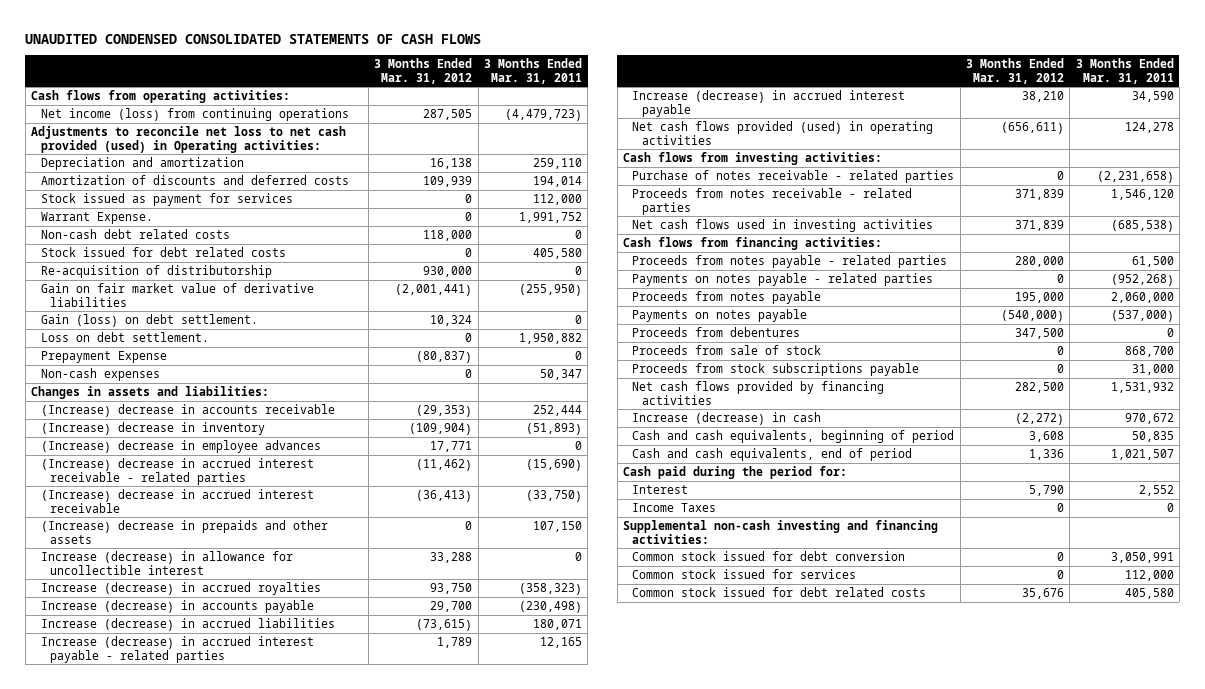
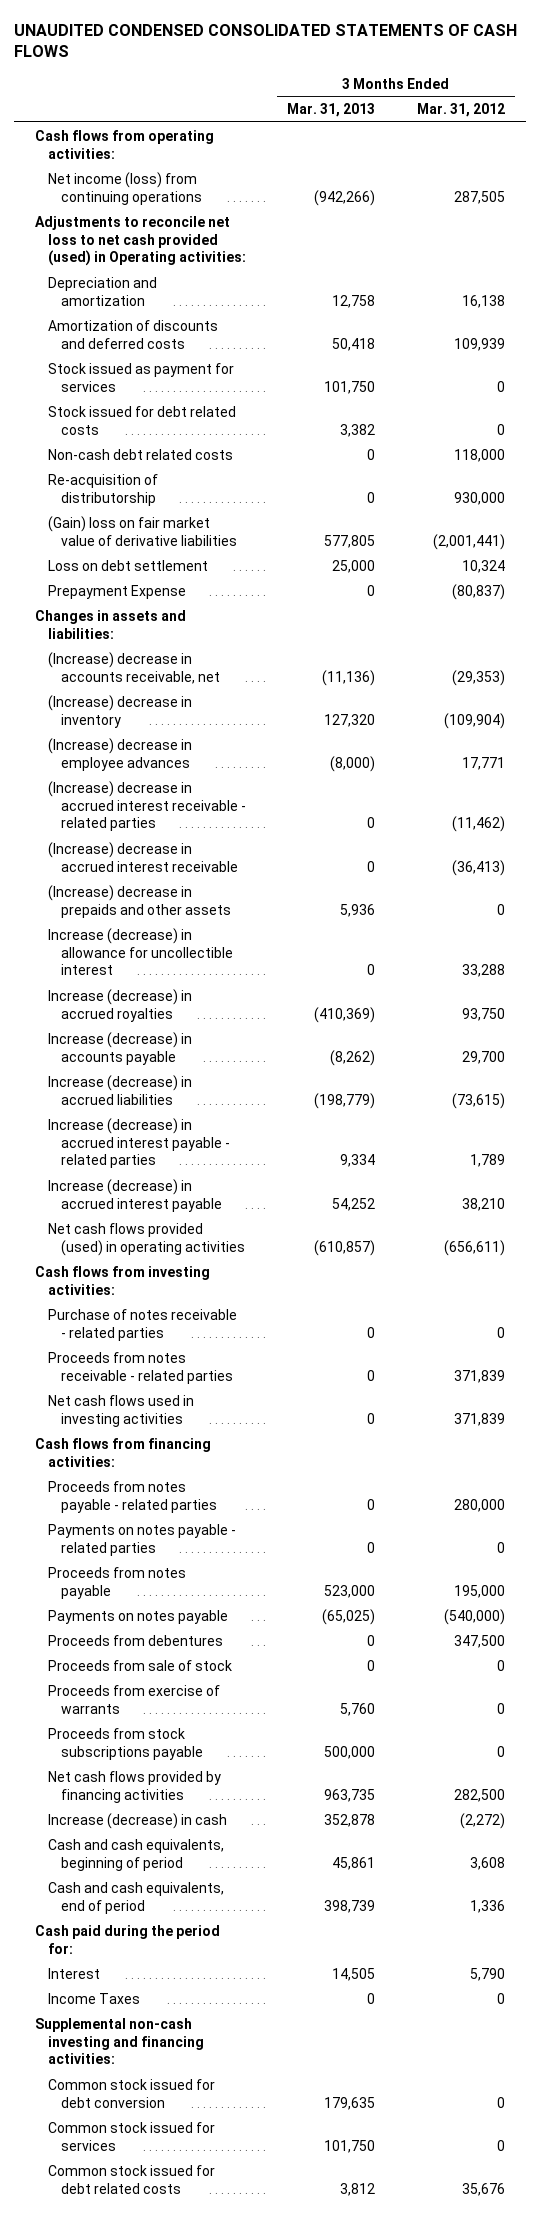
[483,58,582,84] 3 Months Ended Mar. 31, 2011 -> none
none -> [287,103,376,118] Mar. 31, 2013
[40,211,153,224] Warrant Expense. -> none
[40,228,230,239] Non-cash debt related costs -> [47,448,233,460] Non-cash debt related costs
[40,313,258,327] Gain (loss) on debt settlement. -> none
[40,282,314,307] Gain on fair market value of derivative liabilities -> [47,515,237,546] (Gain) loss on fair market value of derivative liabilities
[40,331,209,342] Loss on debt settlement. -> [47,559,208,571] Loss on debt settlement
[465,332,473,342] 0 -> [461,559,505,573] 10,324
[40,367,160,381] Non-cash expenses -> none
[40,403,335,417] (Increase) decrease in accounts receivable -> [47,651,220,684] (Increase) decrease in accounts receivable, net
none -> [47,1684,220,1714] Proceeds from exercise of warrants

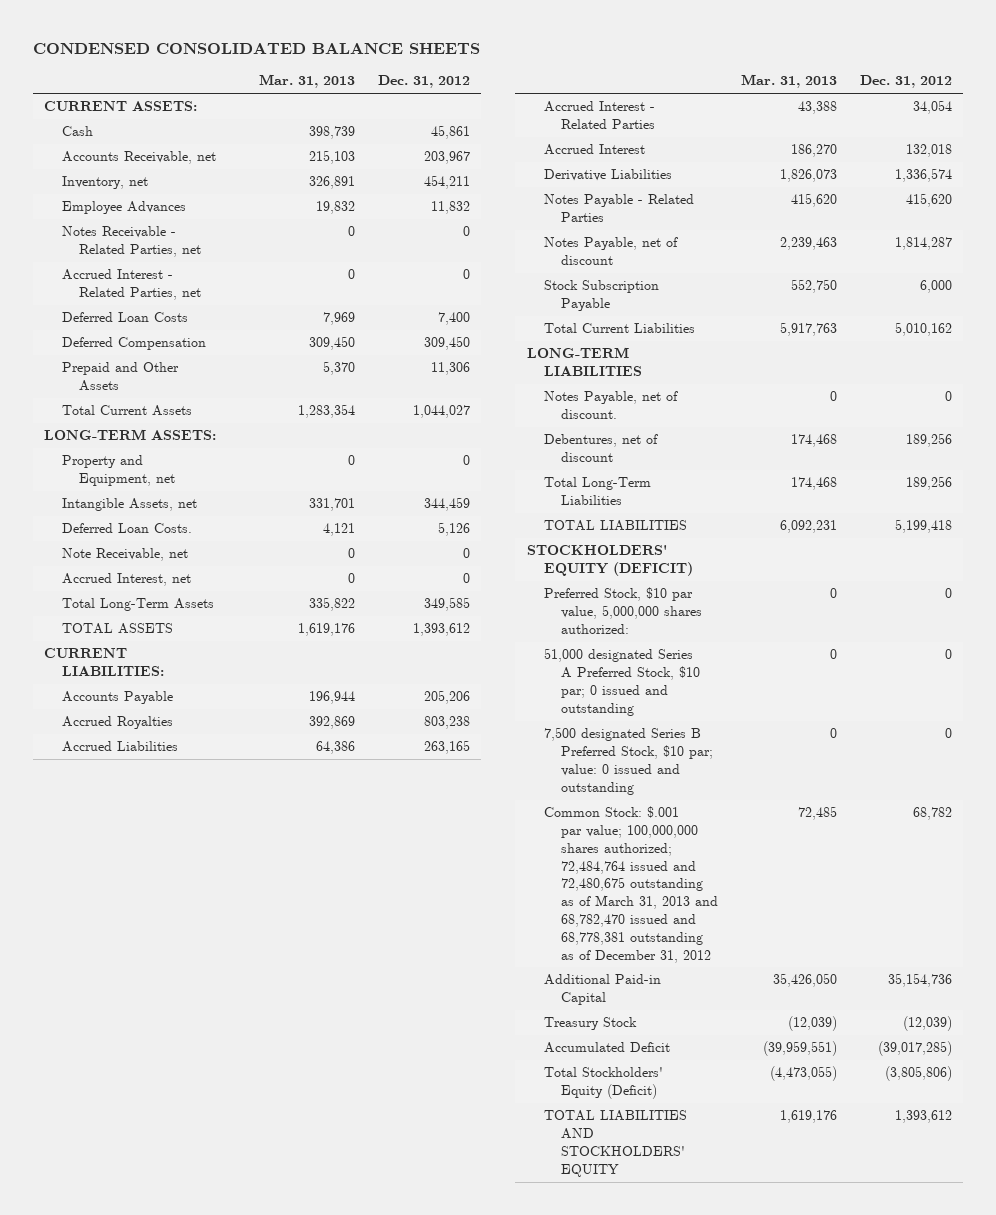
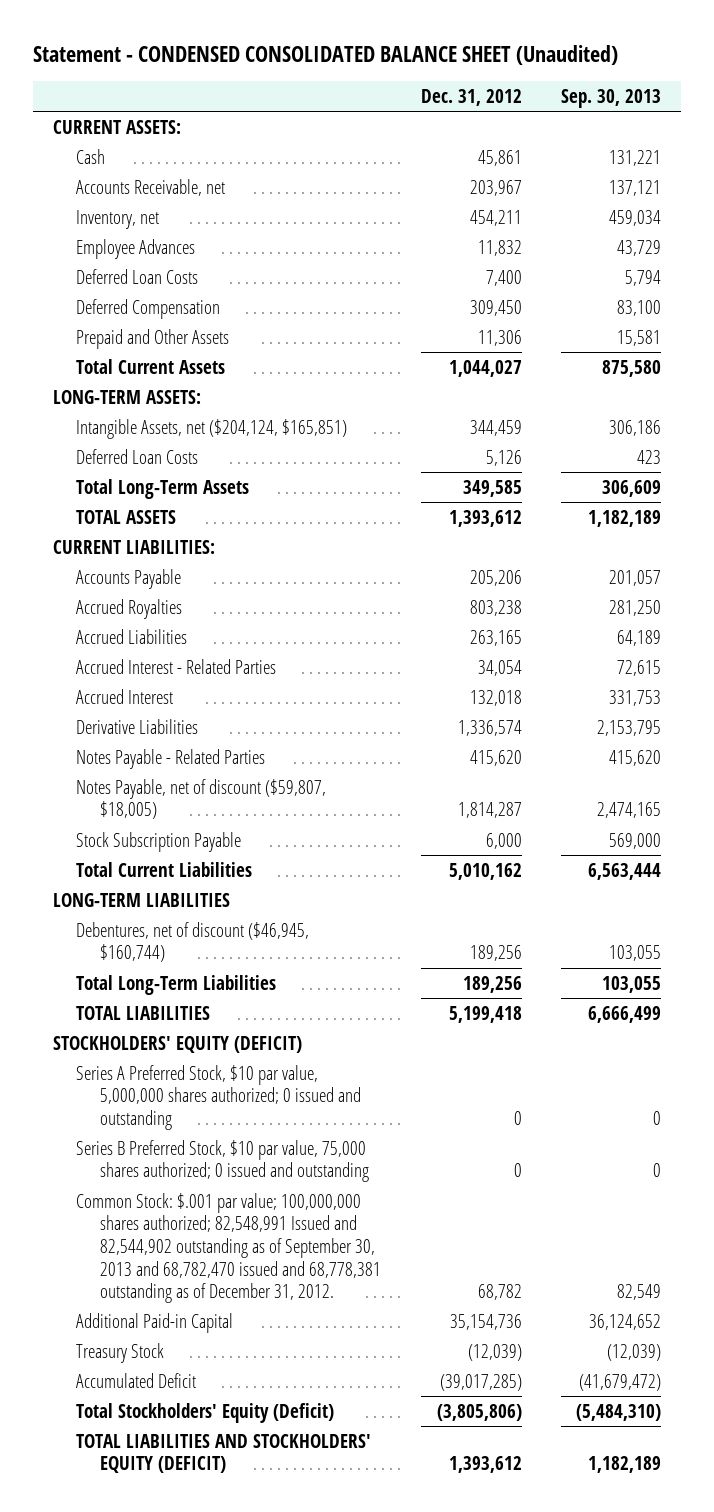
[32,43,480,55] CONDENSED CONSOLIDATED BALANCE SHEETS -> [33,45,619,66] Statement - CONDENSED CONSOLIDATED BALANCE SHEET (Unaudited)
[258,74,355,89] Mar. 31, 2013 -> none
none -> [561,88,662,108] Sep. 30, 2013
[61,226,201,258] Notes Receivable - Related Parties, net -> none
[61,269,201,301] Accrued Interest - Related Parties, net -> none
[61,455,175,487] Property and Equipment, net -> none
[61,548,188,562] Note Receivable, net -> none
[61,573,191,587] Accrued Interest, net -> none
[61,498,197,512] Intangible Assets, net -> [76,418,348,439] Intangible Assets, net ($204,124, $165,851)
[61,523,192,534] Deferred Loan Costs. -> [76,448,199,464] Deferred Loan Costs
[544,237,679,266] Notes Payable, net of discount -> [76,778,327,820] Notes Payable, net of discount ($59,807, $18,005)
[544,391,679,420] Notes Payable, net of discount. -> none
[544,434,659,463] Debentures, net of discount -> [76,921,310,963] Debentures, net of discount ($46,945, $160,744)
[544,587,703,634] Preferred Stock, $10 par value, 5,000,000 shares authorized: -> none
[544,648,701,716] 51,000 designated Series A Preferred Stock, $10 par; 0 issued and outstanding -> [76,1064,361,1130] Series A Preferred Stock, $10 par value, 5,000,000 shares authorized; 0 issued and outstanding
[544,727,714,795] 7,500 designated Series B Preferred Stock, $10 par; value: 0 issued and outstanding -> [76,1139,369,1183] Series B Preferred Stock, $10 par value, 75,000 shares authorized; 0 issued and outstanding
[544,806,719,963] Common Stock: $.001 par value; 100,000,000 shares authorized; 72,484,764 issued and 72,480,675 outstanding as of March 31, 2013 and 68,782,470 issued and 68,778,381 outstanding as of December 31, 2012 -> [76,1192,381,1304] Common Stock: $.001 par value; 100,000,000 shares authorized; 82,548,991 Issued and 82,544,902 outstanding as of September 30, 2013 and 68,782,470 issued and 68,778,381 outstanding as of December 31, 2012.
[544,1110,688,1177] TOTAL LIABILITIES AND STOCKHOLDERS' EQUITY -> [76,1433,372,1474] TOTAL LIABILITIES AND STOCKHOLDERS' EQUITY (DEFICIT)

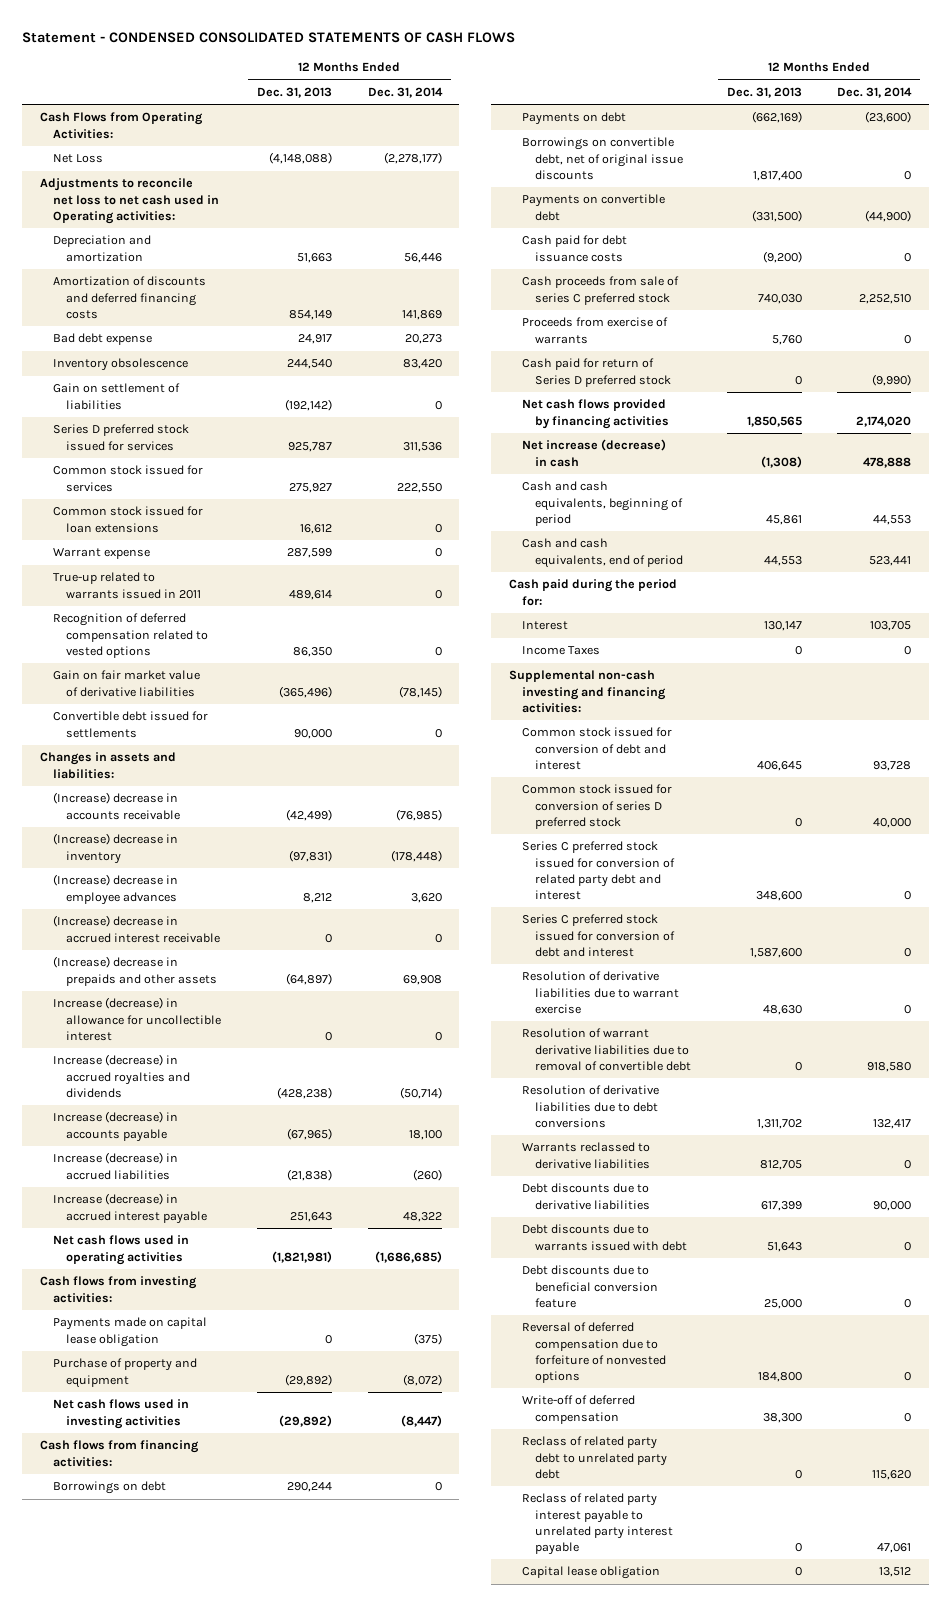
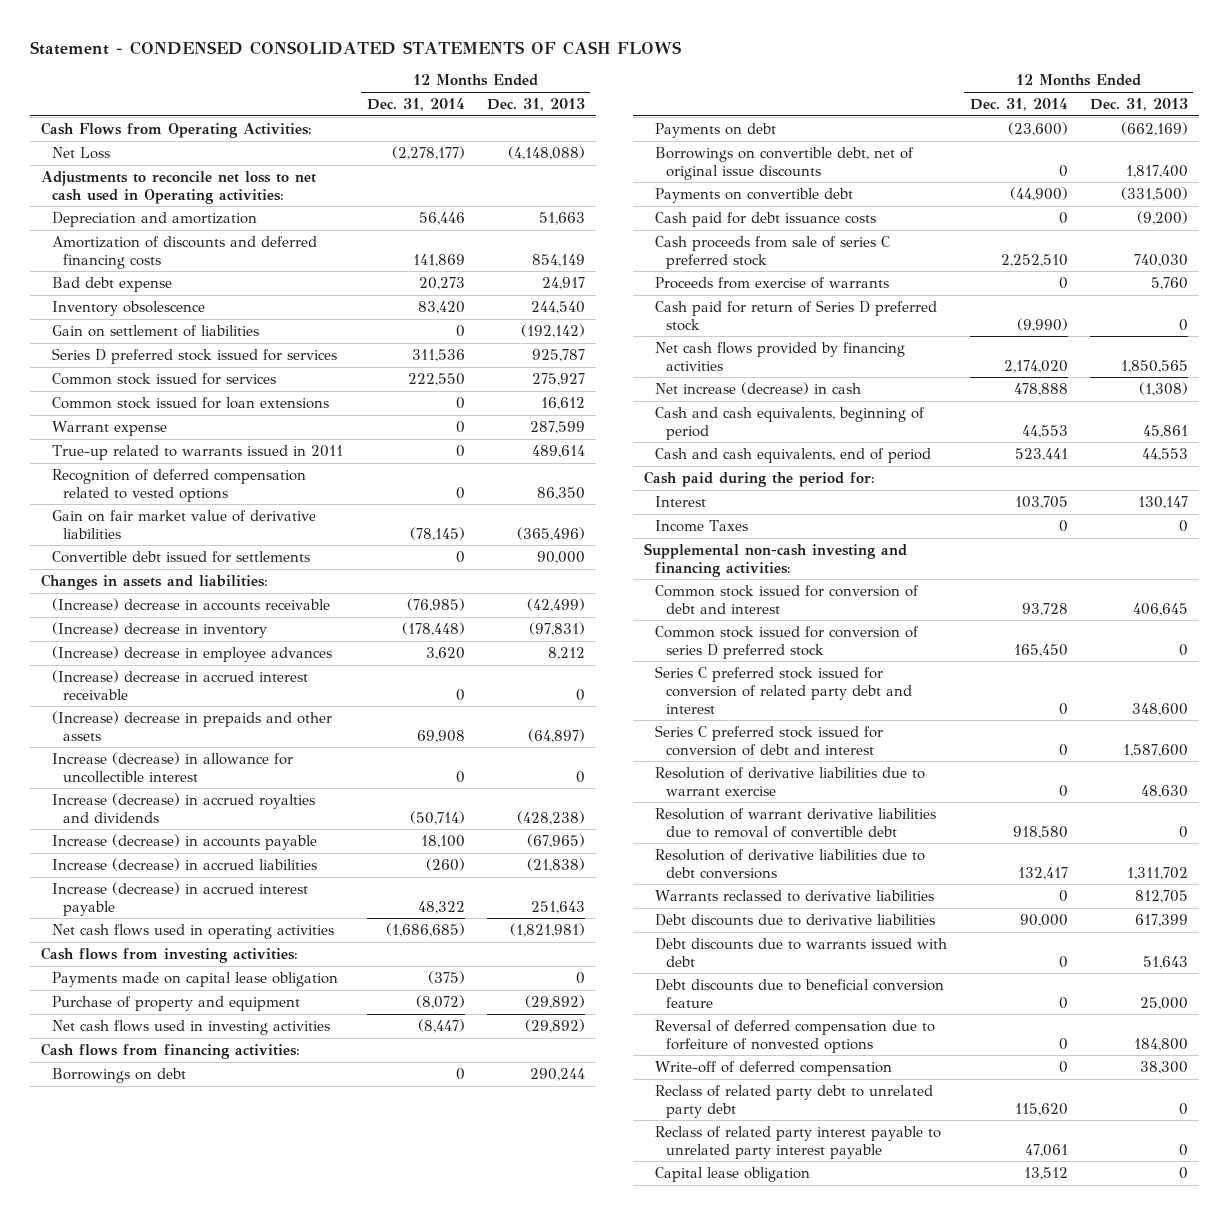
[873,817,912,828] 40,000 -> [1013,643,1068,657] 165,450

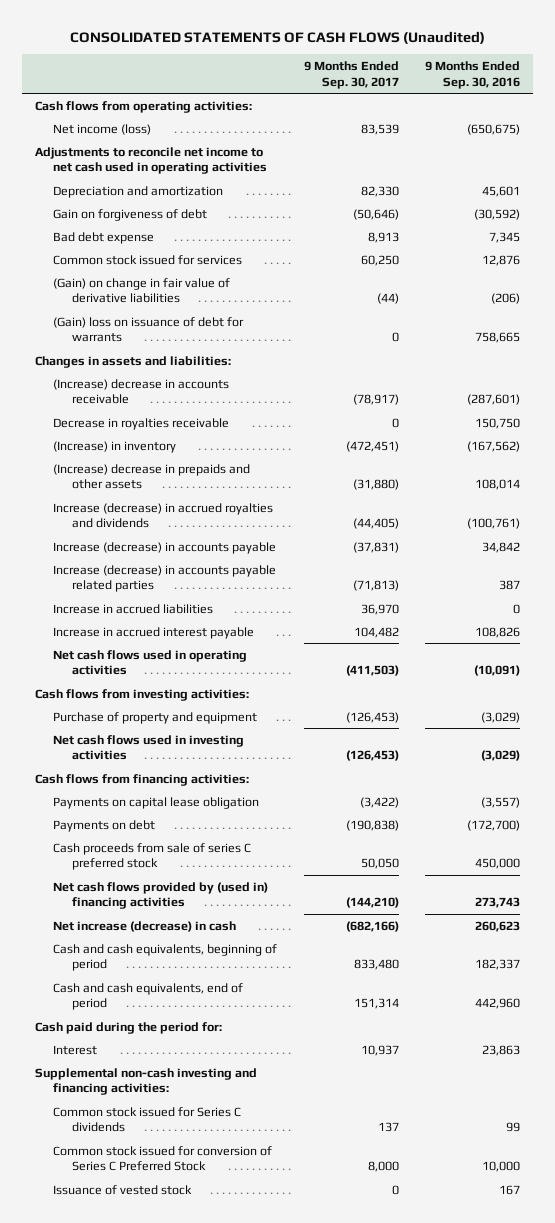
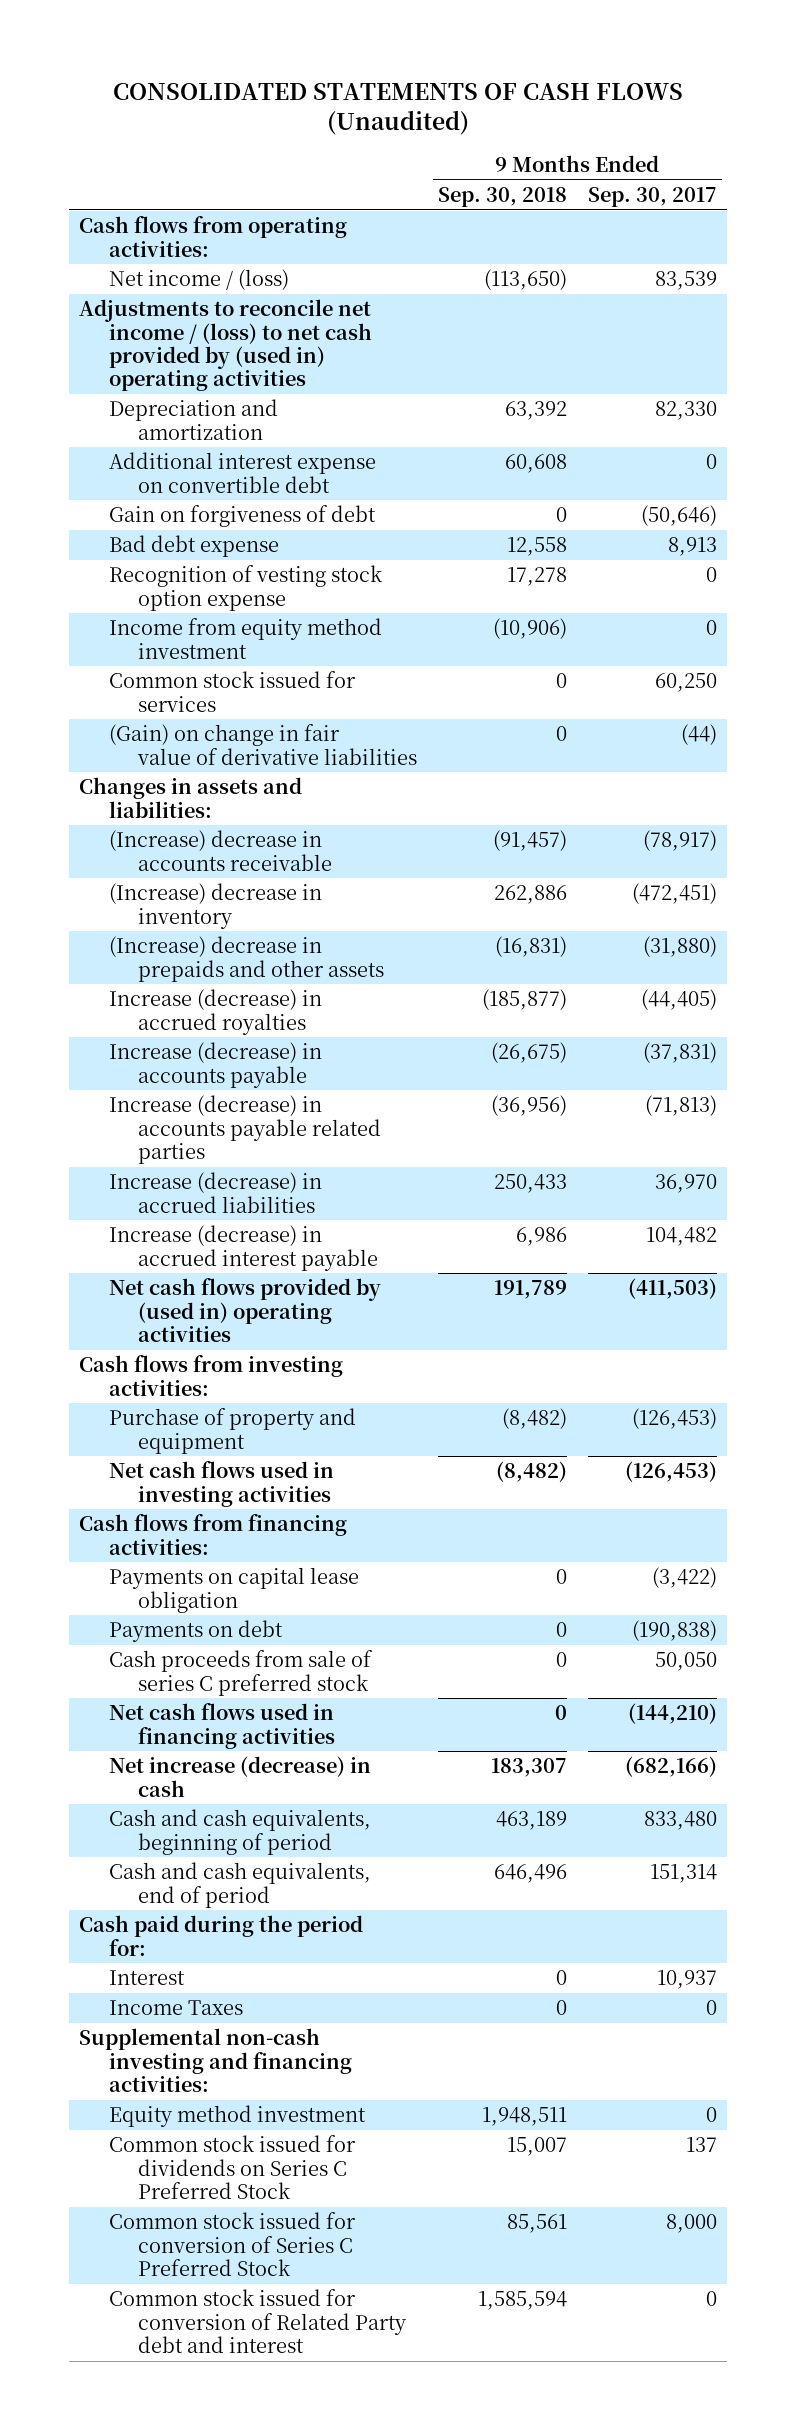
[425,60,521,89] 9 Months Ended Sep. 30, 2016 -> none
none -> [437,187,567,208] Sep. 30, 2018
[53,123,152,135] Net income (loss) -> [108,269,289,291] Net income / (loss)
[34,146,268,175] Adjustments to reconcile net income to net cash used in operating activities -> [79,299,372,392] Adjustments to reconcile net income / (loss) to net cash provided by (used in) operating activities
none -> [108,452,376,493] Additional interest expense on convertible debt
none -> [108,565,383,611] Recognition of vesting stock option expense
none -> [108,618,382,659] Income from equity method investment
[53,316,245,343] (Gain) loss on issuance of debt for warrants -> none
[53,417,230,430] Decrease in royalties receivable -> none
[53,440,177,453] (Increase) in inventory -> [108,883,322,929] (Increase) decrease in inventory
[53,502,274,529] Increase (decrease) in accrued royalties and dividends -> [108,989,322,1035] Increase (decrease) in accrued royalties
[53,603,214,614] Increase in accrued liabilities -> [108,1172,322,1213] Increase (decrease) in accrued liabilities
[53,626,255,639] Increase in accrued interest payable -> [108,1225,378,1271] Increase (decrease) in accrued interest payable
[53,649,248,676] Net cash flows used in operating activities -> [108,1278,381,1342] Net cash flows provided by (used in) operating activities
[53,881,269,910] Net cash flows provided by (used in) financing activities -> [108,1703,335,1749] Net cash flows used in financing activities
none -> [108,2000,243,2016] Income Taxes
none -> [108,2105,366,2128] Equity method investment
[53,1106,242,1133] Common stock issued for Series C dividends -> [108,2135,356,2199] Common stock issued for dividends on Series C Preferred Stock
[53,1184,193,1195] Issuance of vested stock -> none
none -> [108,2289,407,2353] Common stock issued for conversion of Related Party debt and interest

